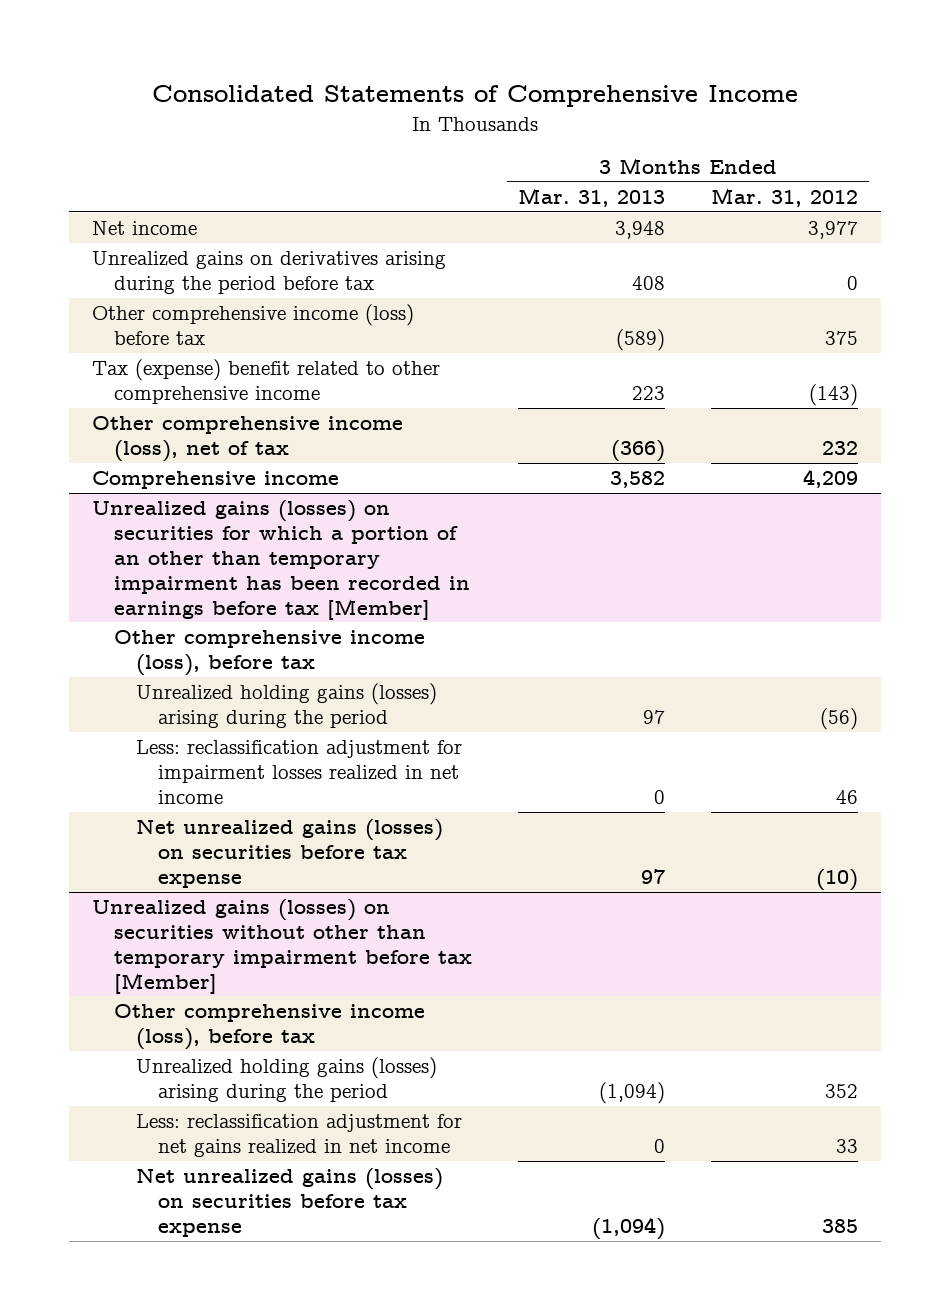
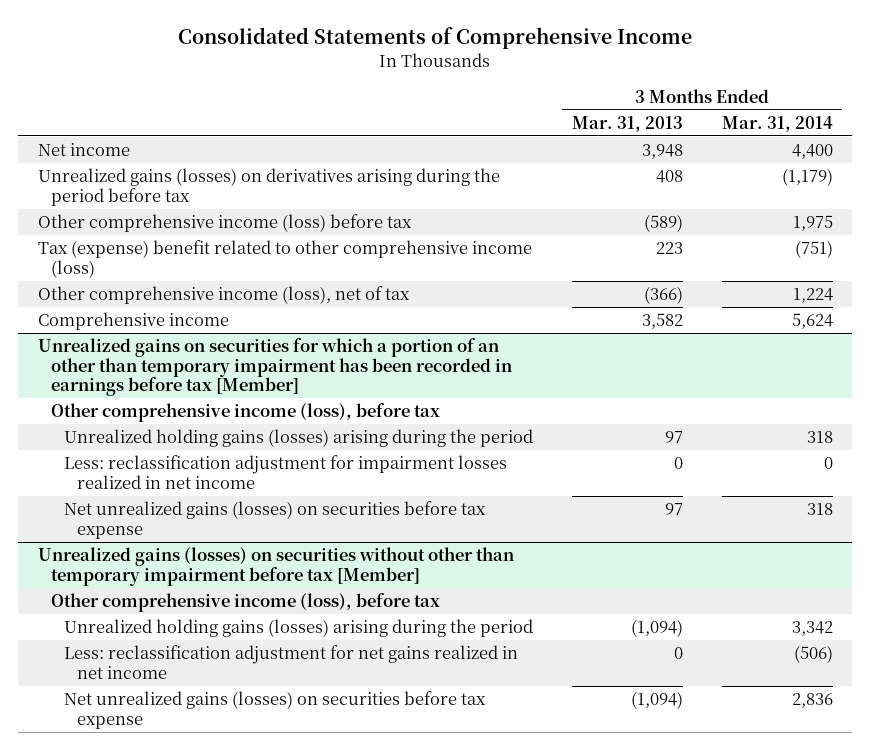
[710,188,858,208] Mar. 31, 2012 -> none
none -> [721,115,833,132] Mar. 31, 2014
[91,251,446,295] Unrealized gains on derivatives arising during the period before tax -> [37,168,500,206] Unrealized gains (losses) on derivatives arising during the period before tax
[91,359,440,405] Tax (expense) benefit related to other comprehensive income -> [37,240,532,278] Tax (expense) benefit related to other comprehensive income (loss)
[91,500,471,620] Unrealized gains (losses) on securities for which a portion of an other than temporary impairment has been recorded in earnings before tax [Member] -> [37,338,512,397] Unrealized gains on securities for which a portion of an other than temporary impairment has been recorded in earnings before tax [Member]

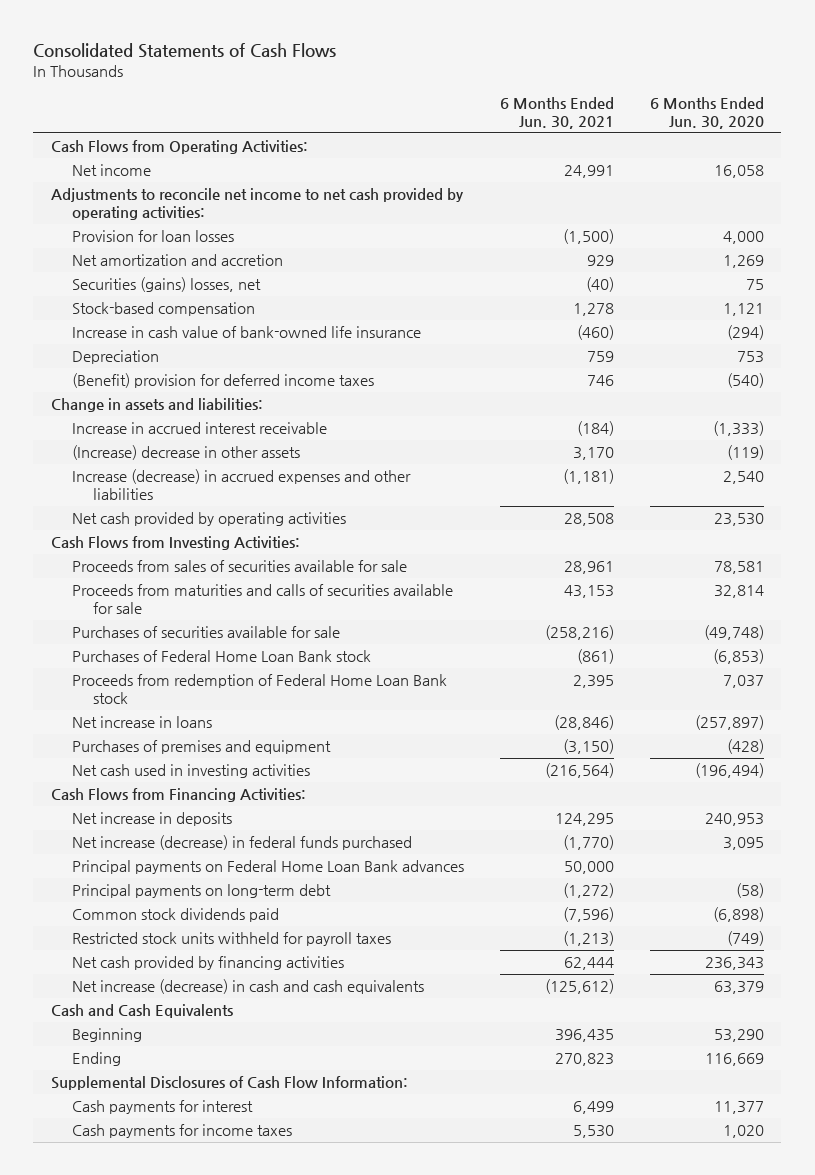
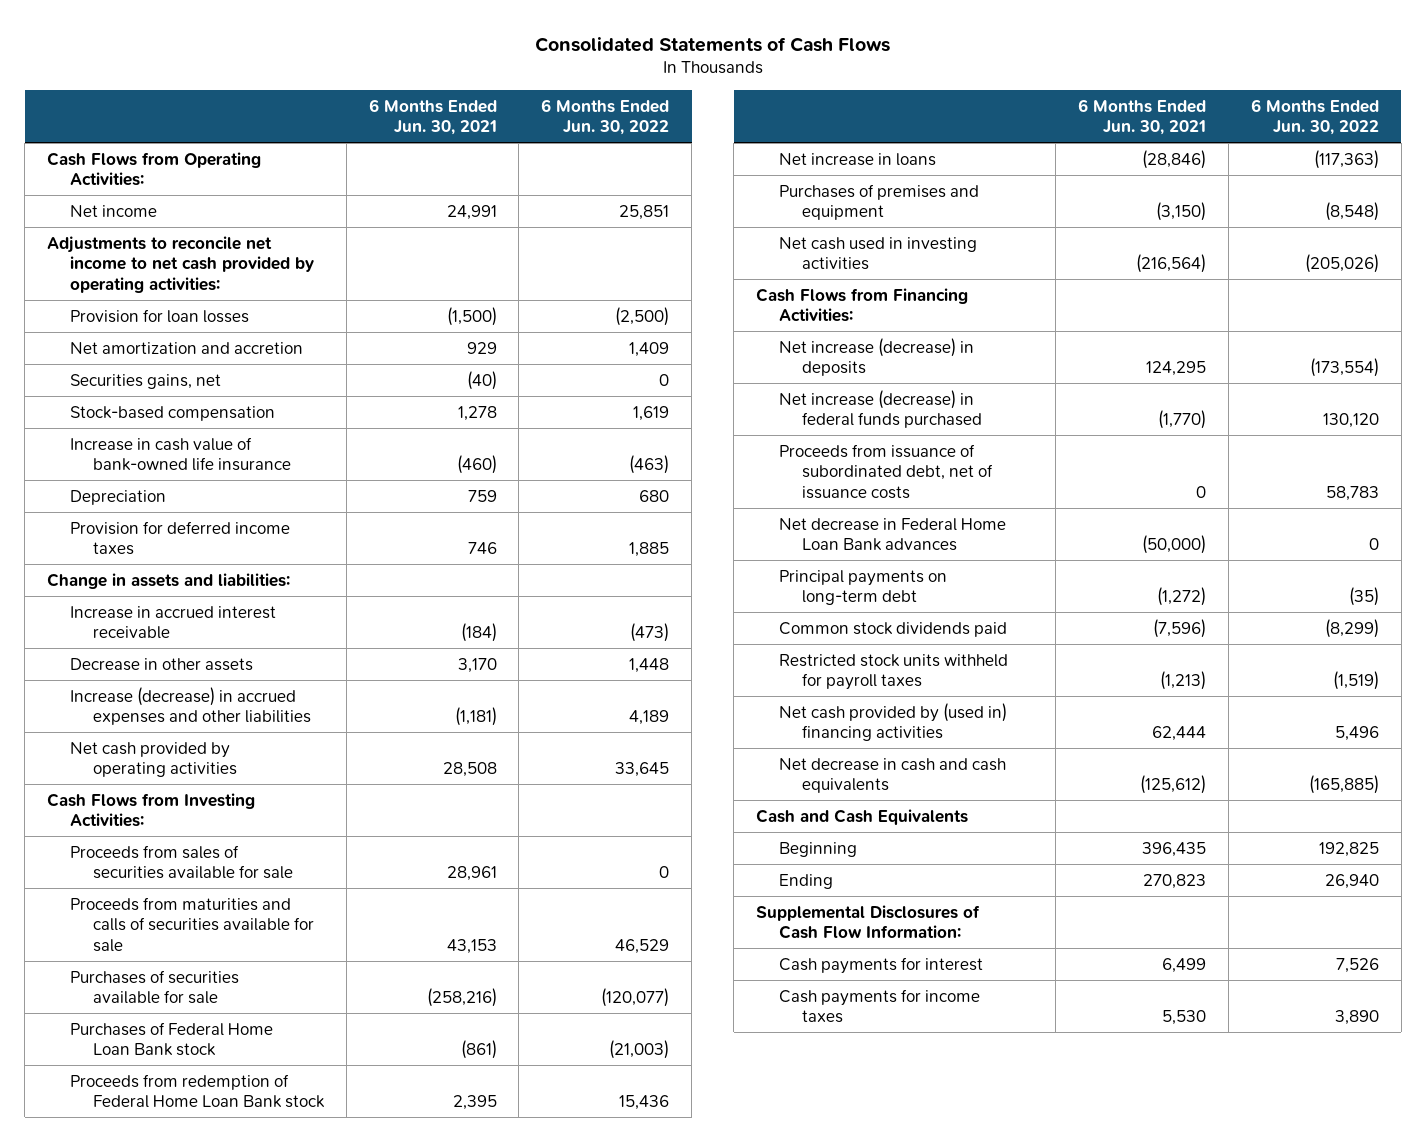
[649,96,764,129] 6 Months Ended Jun. 30, 2020 -> none
none -> [541,98,670,136] 6 Months Ended Jun. 30, 2022
[71,277,261,293] Securities (gains) losses, net -> [69,373,221,389] Securities gains, net
[71,373,374,389] (Benefit) provision for deferred income taxes -> [69,520,290,556] Provision for deferred income taxes
[71,445,300,461] (Increase) decrease in other assets -> [69,657,253,671] Decrease in other assets
[71,812,232,827] Net increase in deposits -> [779,337,975,377] Net increase (decrease) in deposits
none -> [779,443,993,499] Proceeds from issuance of subordinated debt, net of issuance costs
[71,860,464,875] Principal payments on Federal Home Loan Bank advances -> [779,517,1007,552] Net decrease in Federal Home Loan Bank advances
[563,861,614,875] 50,000 -> [1141,535,1206,555] (50,000)
[71,956,344,971] Net cash provided by financing activities -> [779,702,1008,742] Net cash provided by (used in) financing activities
[71,979,424,995] Net increase (decrease) in cash and cash equivalents -> [779,757,1007,794] Net decrease in cash and cash equivalents

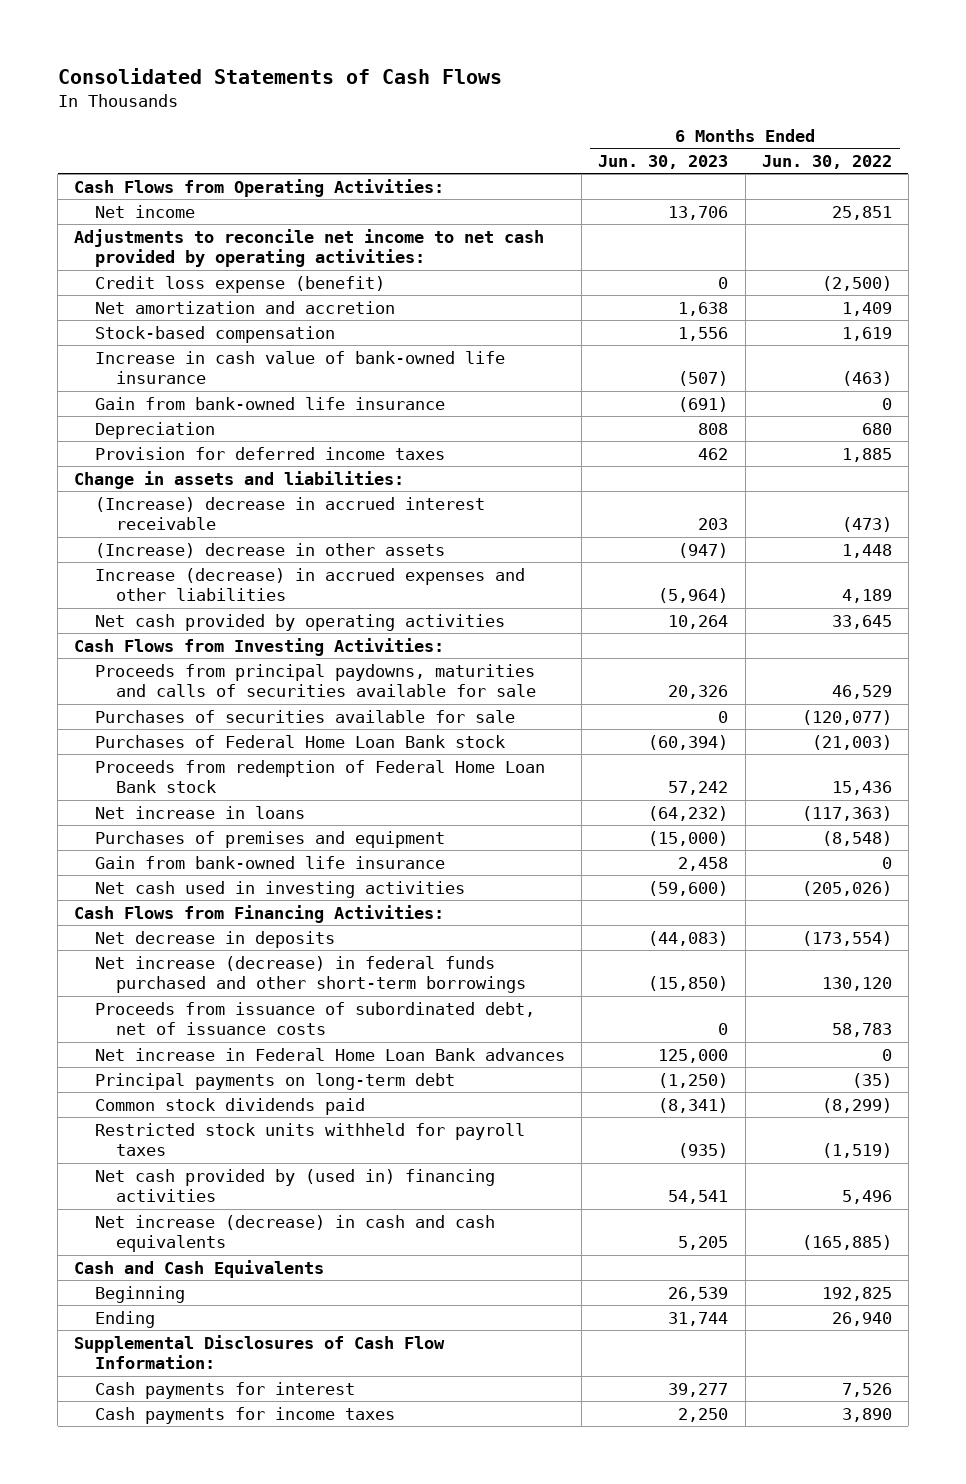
[368,98,497,136] 6 Months Ended Jun. 30, 2021 -> none
none -> [598,155,729,170] Jun. 30, 2023
[69,308,249,323] Provision for loan losses -> [95,275,386,293] Credit loss expense (benefit)
[69,373,221,389] Securities gains, net -> none
none -> [95,396,446,410] Gain from bank-owned life insurance
[69,605,276,640] Increase in accrued interest receivable -> [95,496,486,531] (Increase) decrease in accrued interest receivable
[69,657,253,671] Decrease in other assets -> [95,542,446,558] (Increase) decrease in other assets
[69,844,293,880] Proceeds from sales of securities available for sale -> none
[69,896,314,952] Proceeds from maturities and calls of securities available for sale -> [95,663,537,698] Proceeds from principal paydowns, maturities and calls of securities available for sale
none -> [95,855,446,869] Gain from bank-owned life insurance
[779,337,975,377] Net increase (decrease) in deposits -> [95,930,336,948] Net decrease in deposits
[779,389,982,429] Net increase (decrease) in federal funds purchased -> [95,955,527,994] Net increase (decrease) in federal funds purchased and other short-term borrowings
[779,517,1007,552] Net decrease in Federal Home Loan Bank advances -> [95,1047,566,1061] Net increase in Federal Home Loan Bank advances
[779,757,1007,794] Net decrease in cash and cash equivalents -> [95,1214,496,1253] Net increase (decrease) in cash and cash equivalents

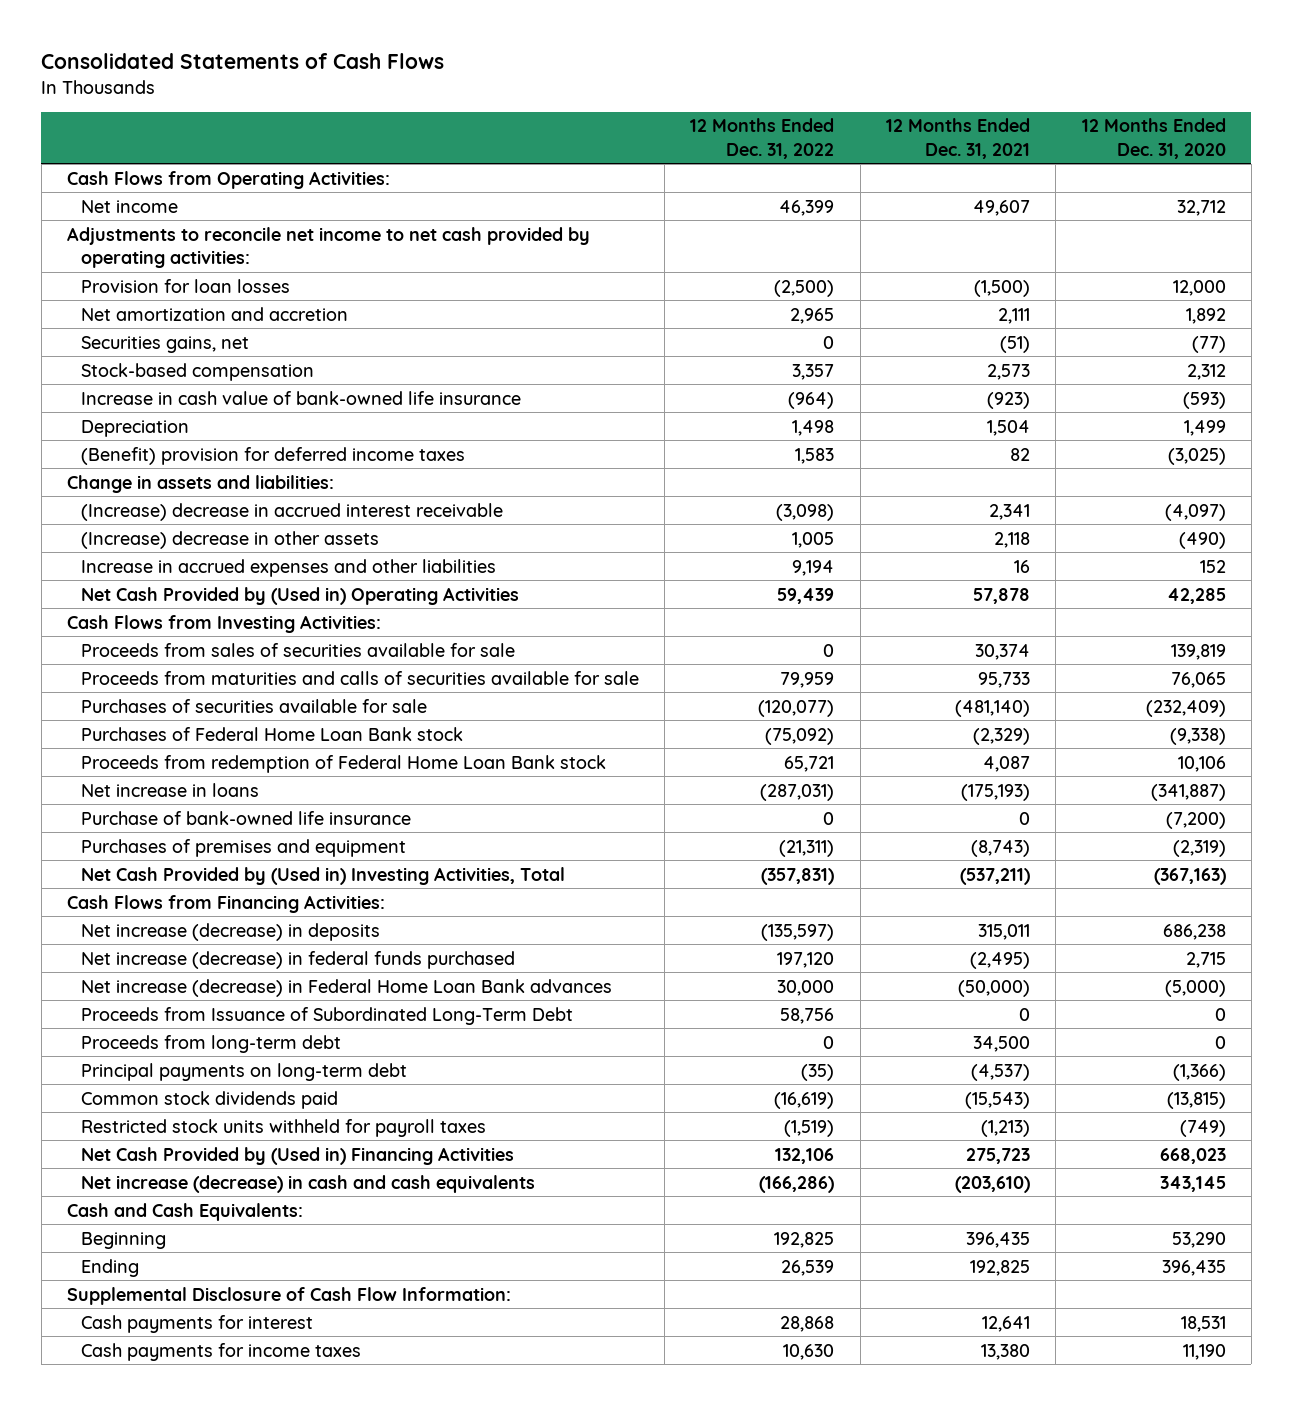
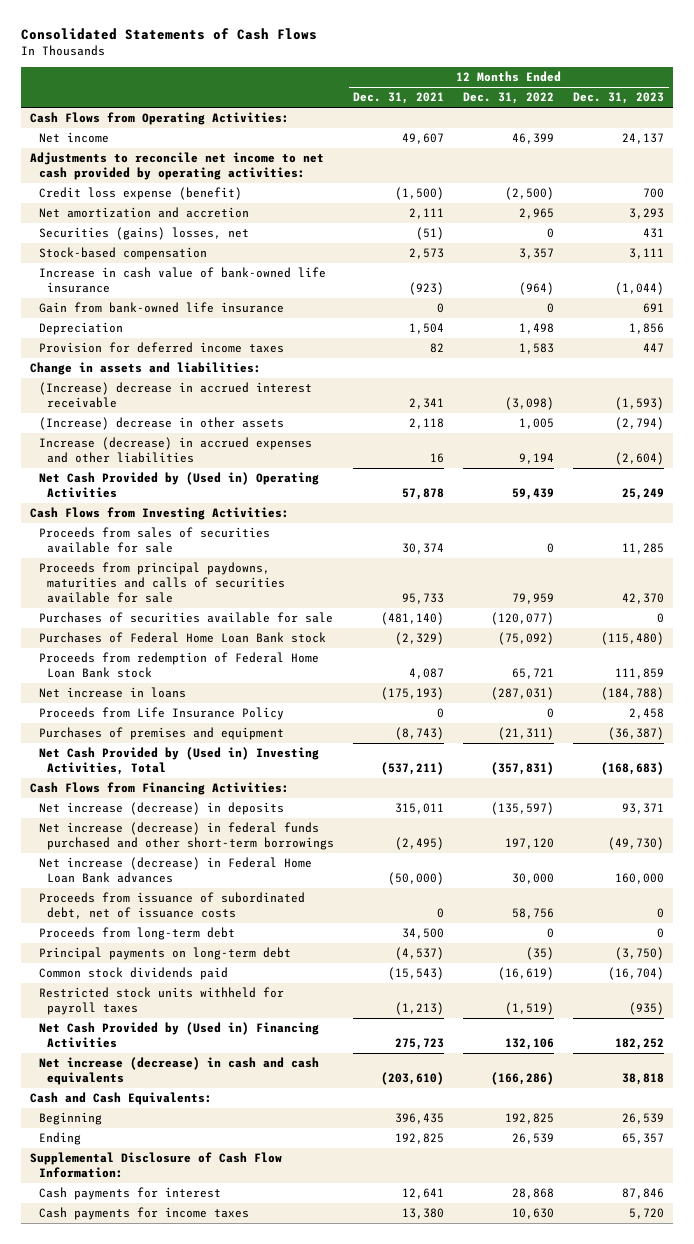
[1081,118,1226,159] 12 Months Ended Dec. 31, 2020 -> none
none -> [572,92,664,105] Dec. 31, 2023
[80,278,290,293] Provision for loan losses -> [38,187,242,201] Credit loss expense (benefit)
[80,335,249,353] Securities gains, net -> [38,227,249,241] Securities (gains) losses, net
none -> [38,302,284,314] Gain from bank-owned life insurance
[80,446,465,465] (Benefit) provision for deferred income taxes -> [38,342,284,354] Provision for deferred income taxes
[80,558,496,577] Increase in accrued expenses and other liabilities -> [38,437,312,464] Increase (decrease) in accrued expenses and other liabilities
[80,670,639,685] Proceeds from maturities and calls of securities available for sale -> [38,562,286,604] Proceeds from principal paydowns, maturities and calls of securities available for sale
[80,810,411,825] Purchase of bank-owned life insurance -> none
none -> [38,707,284,721] Proceeds from Life Insurance Policy
[80,950,515,969] Net increase (decrease) in federal funds purchased -> [38,822,335,851] Net increase (decrease) in federal funds purchased and other short-term borrowings
[80,1006,573,1025] Proceeds from Issuance of Subordinated Long-Term Debt -> [38,892,305,920] Proceeds from issuance of subordinated debt, net of issuance costs

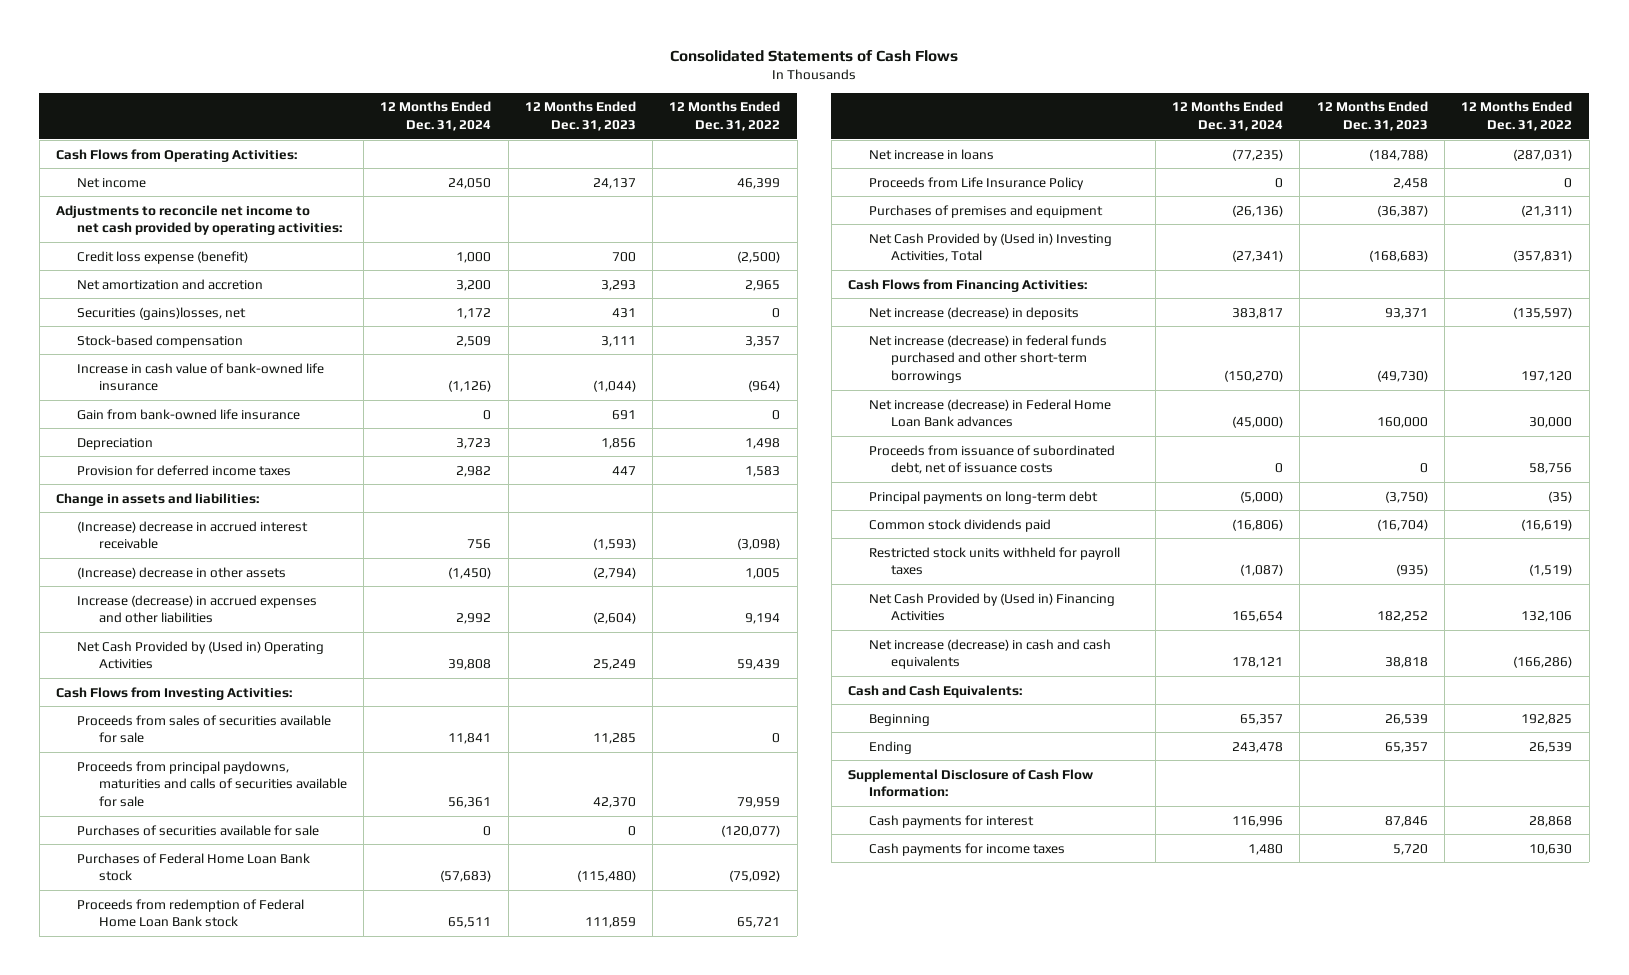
[353,92,445,105] Dec. 31, 2021 -> none
none -> [380,101,492,131] 12 Months Ended Dec. 31, 2024
[38,227,249,241] Securities (gains) losses, net -> [77,306,247,320] Securities (gains)losses, net
[38,927,235,941] Proceeds from long-term debt -> none

